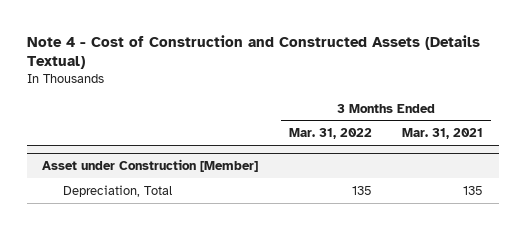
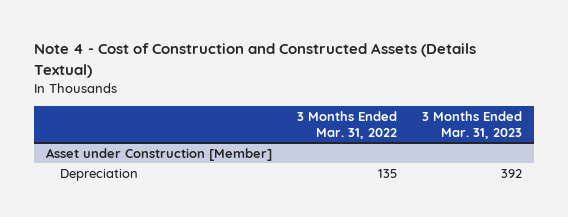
[402,128,484,140] Mar. 31, 2021 -> none
none -> [421,110,522,139] 3 Months Ended Mar. 31, 2023
[62,184,172,197] Depreciation, Total -> [59,168,138,181] Depreciation

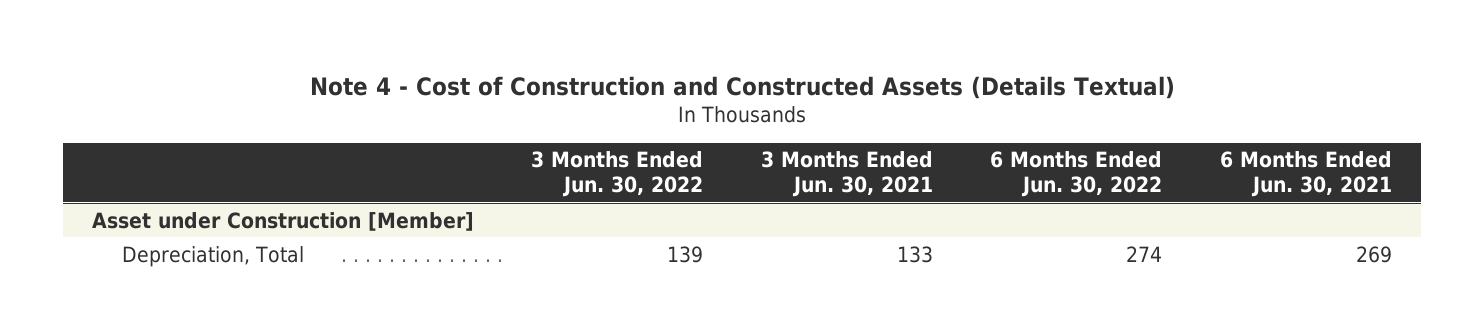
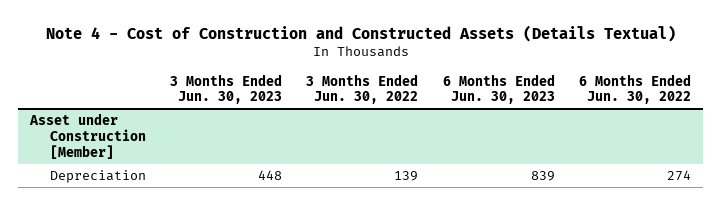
[760,151,933,198] 3 Months Ended Jun. 30, 2021 -> none
[1220,151,1393,198] 6 Months Ended Jun. 30, 2021 -> none
none -> [170,73,283,105] 3 Months Ended Jun. 30, 2023
none -> [442,73,555,105] 6 Months Ended Jun. 30, 2023
[121,245,304,267] Depreciation, Total -> [49,169,146,183] Depreciation

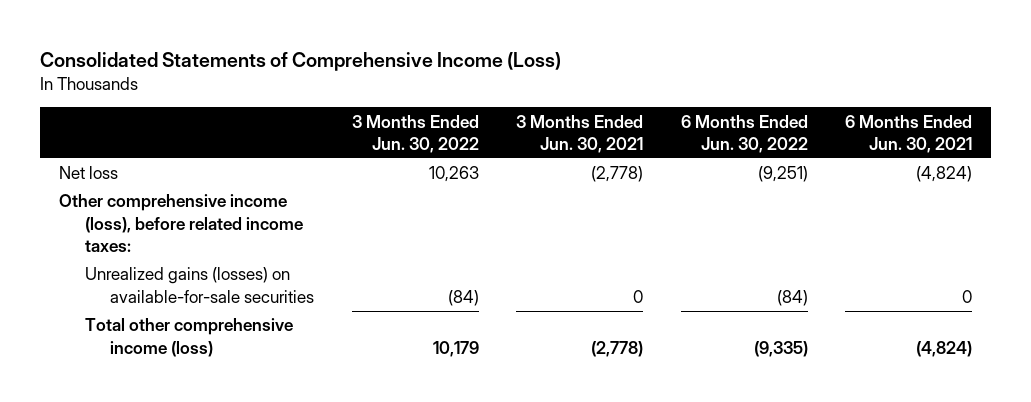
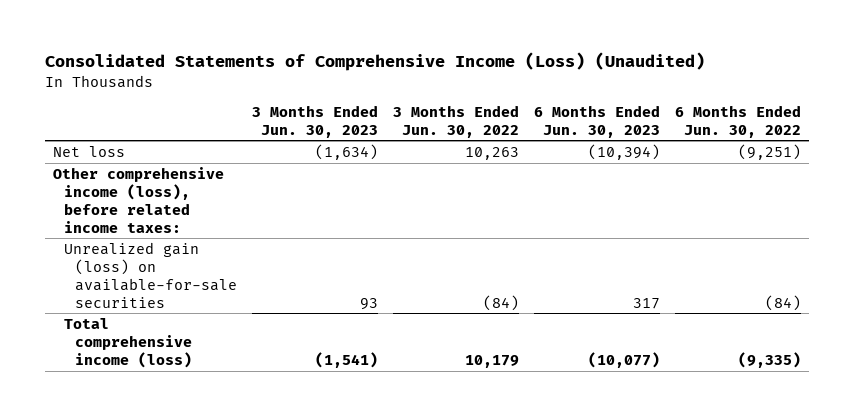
[40,51,562,71] Consolidated Statements of Comprehensive Income (Loss) -> [45,52,706,72] Consolidated Statements of Comprehensive Income (Loss) (Unaudited)
[516,114,644,153] 3 Months Ended Jun. 30, 2021 -> none
[845,114,973,153] 6 Months Ended Jun. 30, 2021 -> none
none -> [252,104,379,138] 3 Months Ended Jun. 30, 2023
none -> [534,104,661,138] 6 Months Ended Jun. 30, 2023
[84,267,315,303] Unrealized gains (losses) on available-for-sale securities -> [63,241,237,308] Unrealized gain (loss) on available-for-sale securities
[84,318,293,357] Total other comprehensive income (loss) -> [63,317,192,368] Total comprehensive income (loss)

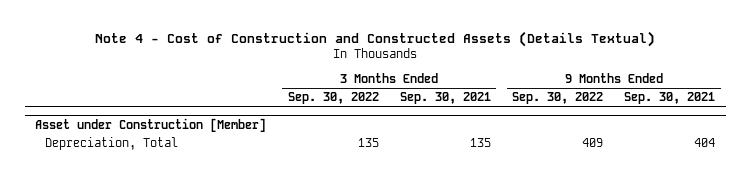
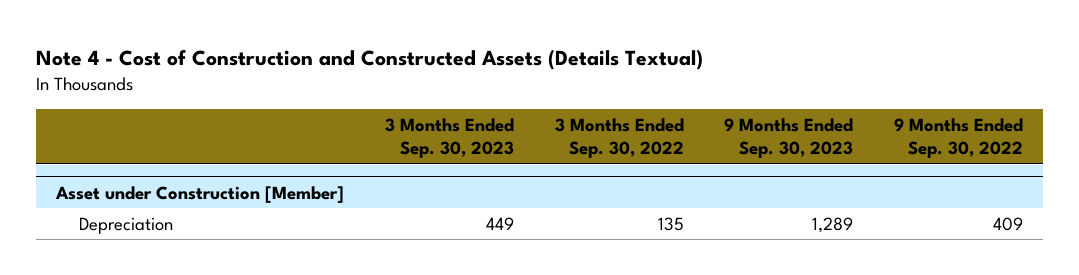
[399,92,491,105] Sep. 30, 2021 -> none
[624,92,716,105] Sep. 30, 2021 -> none
none -> [384,117,514,159] 3 Months Ended Sep. 30, 2023
none -> [724,117,854,159] 9 Months Ended Sep. 30, 2023
[45,137,179,151] Depreciation, Total -> [78,216,173,234] Depreciation

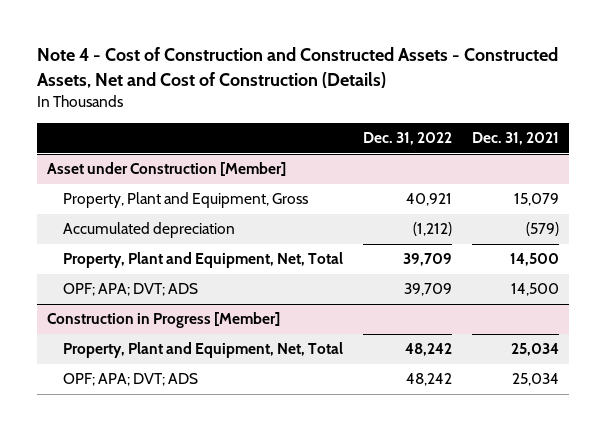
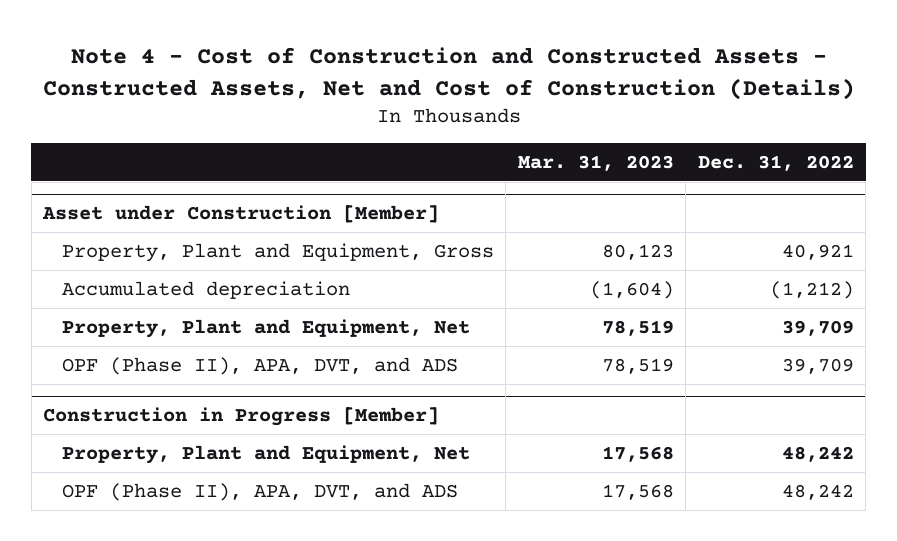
[471,132,559,146] Dec. 31, 2021 -> none
none -> [517,154,674,171] Mar. 31, 2023
[62,252,343,269] Property, Plant and Equipment, Net, Total -> [61,318,470,338] Property, Plant and Equipment, Net
[62,283,198,297] OPF; APA; DVT; ADS -> [61,356,458,375] OPF (Phase II), APA, DVT, and ADS
[62,342,343,359] Property, Plant and Equipment, Net, Total -> [61,444,470,464] Property, Plant and Equipment, Net
[62,373,198,387] OPF; APA; DVT; ADS -> [61,482,458,501] OPF (Phase II), APA, DVT, and ADS

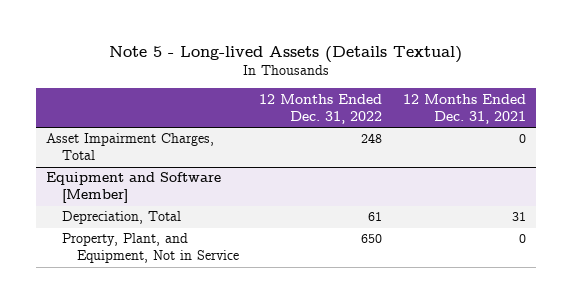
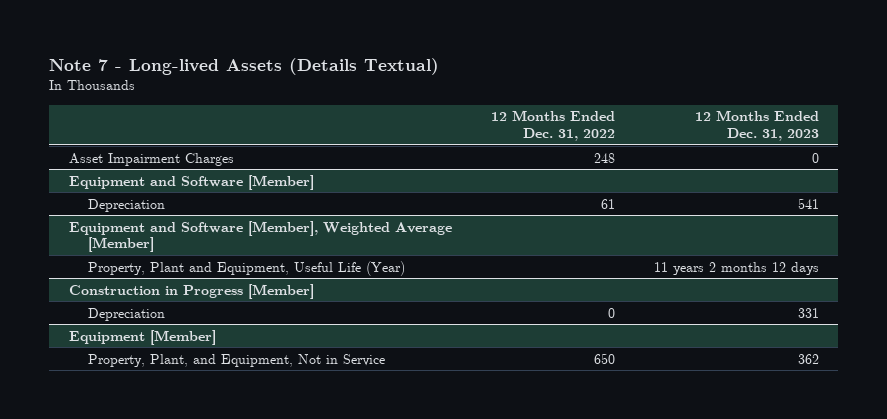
[108,46,462,64] Note 5 - Long-lived Assets (Details Textual) -> [48,58,439,76] Note 7 - Long-lived Assets (Details Textual)
[402,93,526,124] 12 Months Ended Dec. 31, 2021 -> none
none -> [694,110,819,141] 12 Months Ended Dec. 31, 2023
[46,133,215,161] Asset Impairment Charges, Total -> [68,152,234,166] Asset Impairment Charges
[61,211,181,225] Depreciation, Total -> [88,198,166,212] Depreciation
none -> [68,220,452,253] Equipment and Software [Member], Weighted Average [Member]
none -> [88,260,406,276] Property, Plant and Equipment, Useful Life (Year)
none -> [68,283,314,299] Construction in Progress [Member]
none -> [88,307,166,321] Depreciation
none -> [68,329,216,345] Equipment [Member]

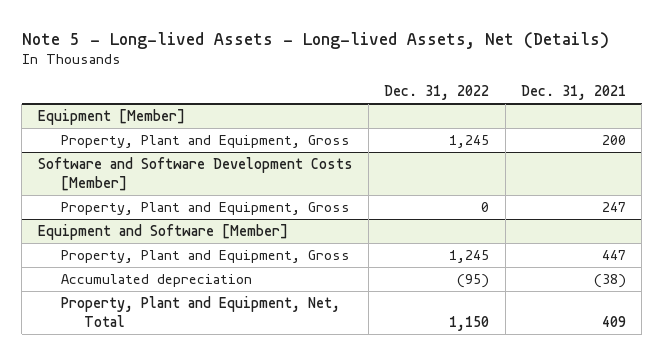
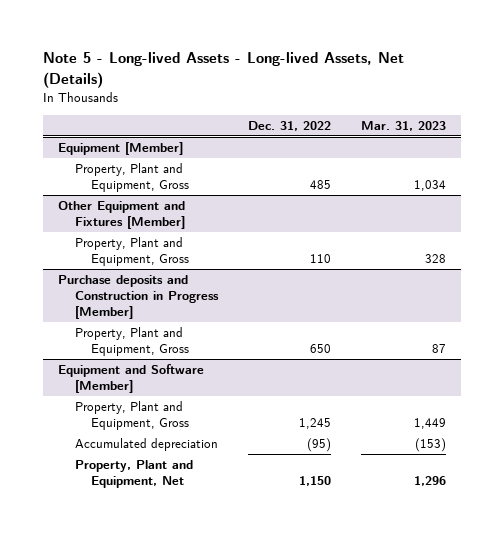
[521,85,627,101] Dec. 31, 2021 -> none
none -> [360,121,446,132] Mar. 31, 2023
[37,157,353,191] Software and Software Development Costs [Member] -> none
[449,135,490,149] 1,245 -> [309,180,331,190] 485
none -> [57,201,185,230] Other Equipment and Fixtures [Member]
[481,202,490,213] 0 -> [309,254,331,264] 110
none -> [57,275,219,320] Purchase deposits and Construction in Progress [Member]
none -> [74,327,190,357] Property, Plant and Equipment, Gross
[60,296,340,327] Property, Plant and Equipment, Net, Total -> [74,460,193,489] Property, Plant and Equipment, Net

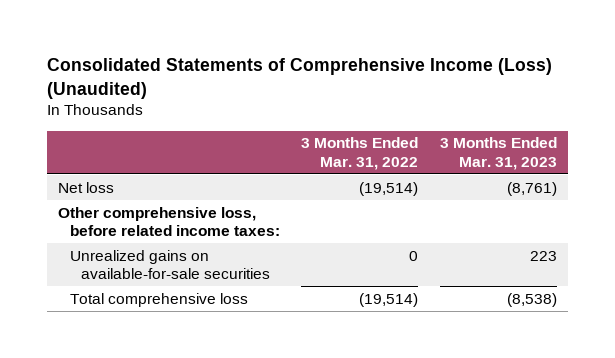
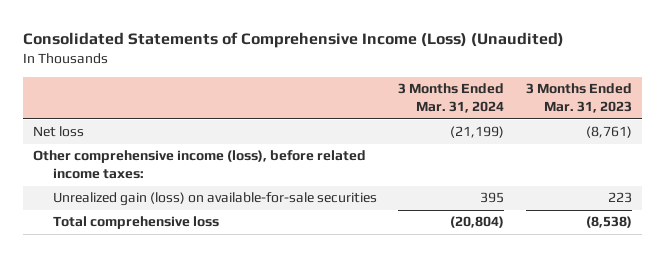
[301,137,419,170] 3 Months Ended Mar. 31, 2022 -> none
none -> [398,83,505,114] 3 Months Ended Mar. 31, 2024
[58,206,280,237] Other comprehensive loss, before related income taxes: -> [33,150,367,180] Other comprehensive income (loss), before related income taxes:
[69,249,271,280] Unrealized gains on available-for-sale securities -> [53,192,378,207] Unrealized gain (loss) on available-for-sale securities

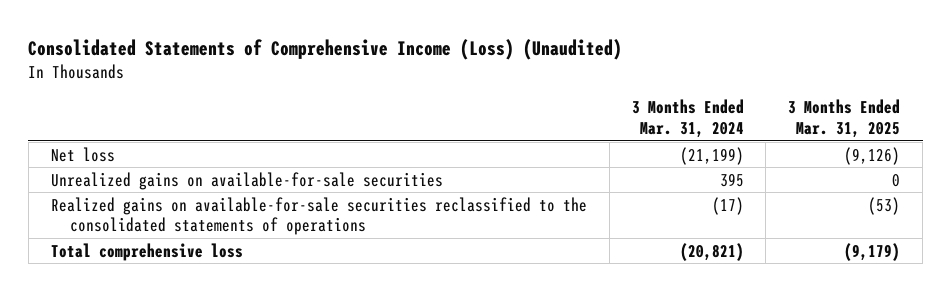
[525,83,632,114] 3 Months Ended Mar. 31, 2023 -> none
none -> [788,99,901,139] 3 Months Ended Mar. 31, 2025
[33,150,367,180] Other comprehensive income (loss), before related income taxes: -> none
[53,192,378,207] Unrealized gain (loss) on available-for-sale securities -> [50,171,443,190] Unrealized gains on available-for-sale securities
none -> [50,196,587,236] Realized gains on available-for-sale securities reclassified to the consolidated statements of operations
[450,216,505,229] (20,804) -> [679,242,744,261] (20,821)

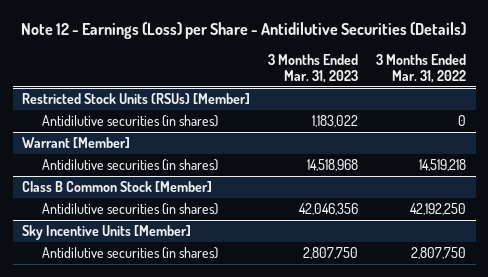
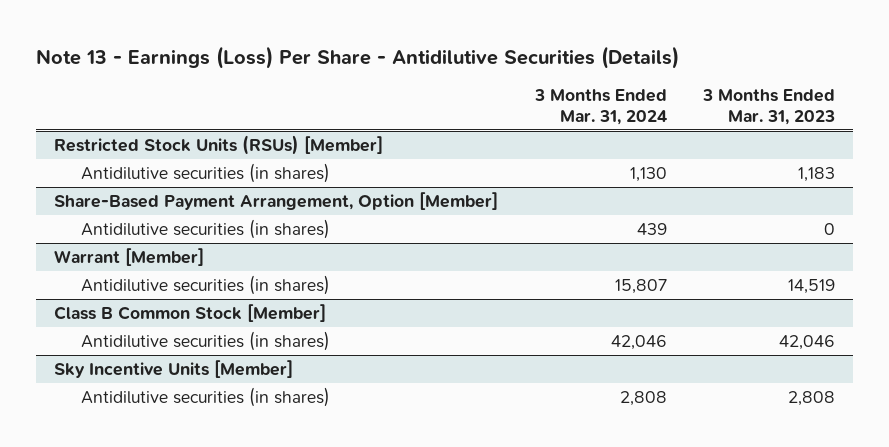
[21,21,467,39] Note 12 - Earnings (Loss) per Share - Antidilutive Securities (Details) -> [36,45,680,69] Note 13 - Earnings (Loss) Per Share - Antidilutive Securities (Details)
[376,53,467,83] 3 Months Ended Mar. 31, 2022 -> none
none -> [533,89,667,125] 3 Months Ended Mar. 31, 2024
[312,114,359,127] 1,183,022 -> [797,167,835,183] 1,183
none -> [54,192,499,211] Share-Based Payment Arrangement, Option [Member]
none -> [81,219,331,240] Antidilutive securities (in shares)
[307,158,359,171] 14,518,968 -> [787,279,835,295] 14,519
[299,202,359,215] 42,046,356 -> [778,335,835,351] 42,046
[303,246,359,259] 2,807,750 -> [787,391,835,407] 2,808

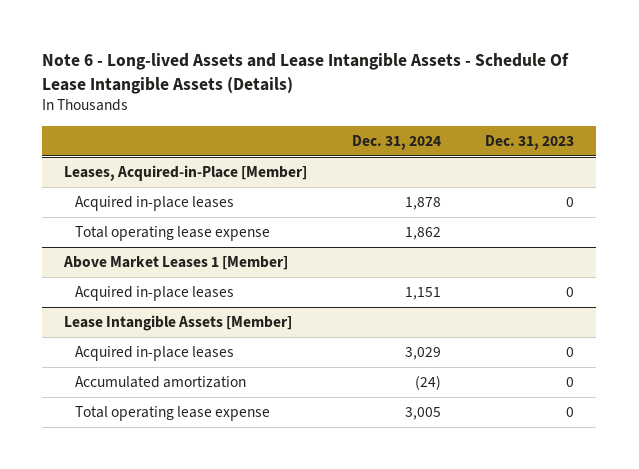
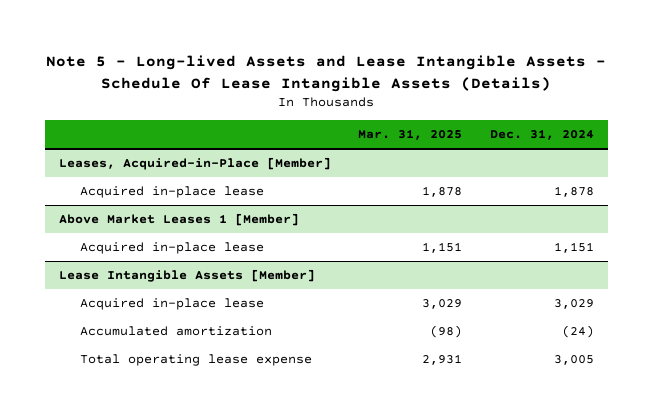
[42,52,570,94] Note 6 - Long-lived Assets and Lease Intangible Assets - Schedule Of Lease Intangible Assets (Details) -> [46,55,607,92] Note 5 - Long-lived Assets and Lease Intangible Assets - Schedule Of Lease Intangible Assets (Details)
[485,134,575,150] Dec. 31, 2023 -> none
none -> [358,129,463,141] Mar. 31, 2025
[75,226,271,242] Total operating lease expense -> none
[75,196,235,212] Acquired in-place leases -> [79,186,264,199] Acquired in-place lease
[75,286,235,302] Acquired in-place leases -> [79,242,264,255] Acquired in-place lease
[75,346,235,362] Acquired in-place leases -> [79,298,264,311] Acquired in-place lease

